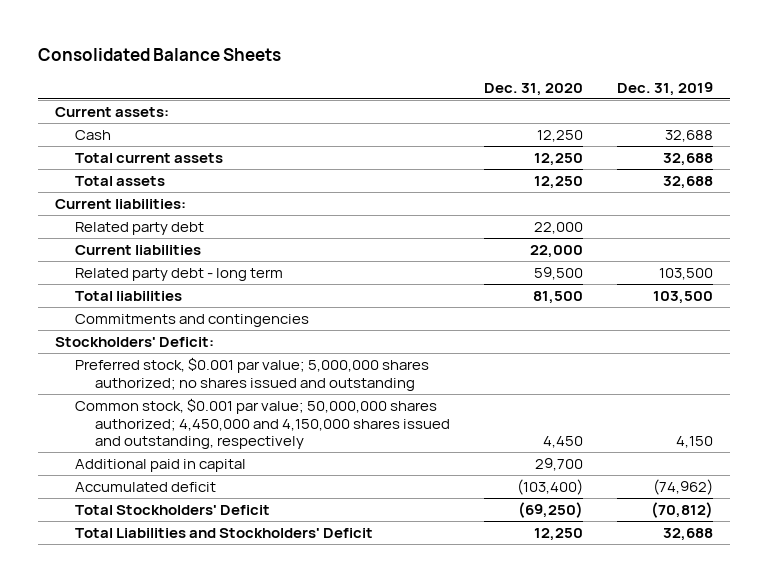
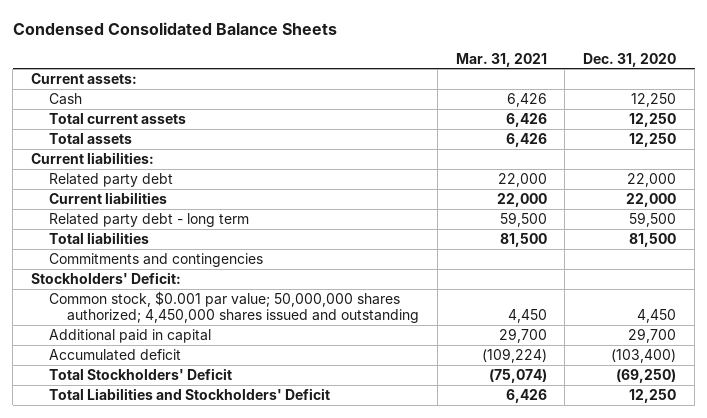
[38,48,282,62] Consolidated Balance Sheets -> [12,21,337,35] Condensed Consolidated Balance Sheets
[617,82,714,97] Dec. 31, 2019 -> none
none -> [455,52,547,67] Mar. 31, 2021
[75,356,430,391] Preferred stock, $0.001 par value; 5,000,000 shares authorized; no shares issued and outstanding -> none
[75,397,451,450] Common stock, $0.001 par value; 50,000,000 shares authorized; 4,450,000 and 4,150,000 shares issued and outstanding, respectively -> [49,291,420,324] Common stock, $0.001 par value; 50,000,000 shares authorized; 4,450,000 shares issued and outstanding

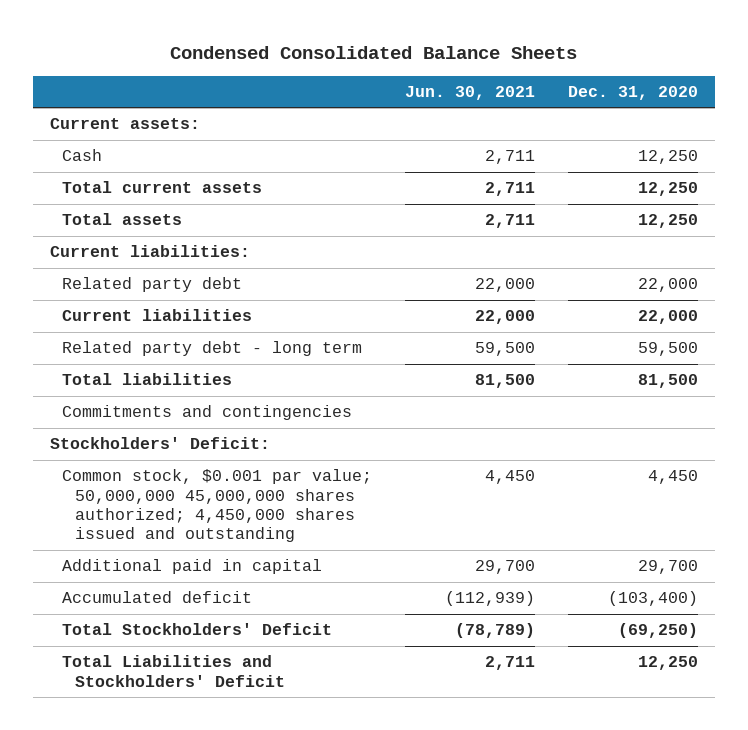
[455,52,547,67] Mar. 31, 2021 -> none
none -> [405,85,536,100] Jun. 30, 2021
[49,291,420,324] Common stock, $0.001 par value; 50,000,000 shares authorized; 4,450,000 shares issued and outstanding -> [62,469,373,543] Common stock, $0.001 par value; 50,000,000 45,000,000 shares authorized; 4,450,000 shares issued and outstanding

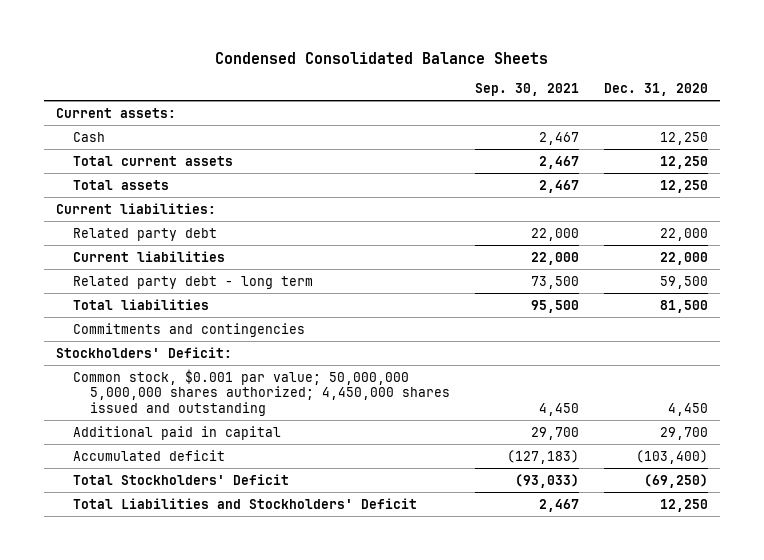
[405,85,536,100] Jun. 30, 2021 -> none
none -> [474,83,579,97] Sep. 30, 2021
[62,469,373,543] Common stock, $0.001 par value; 50,000,000 45,000,000 shares authorized; 4,450,000 shares issued and outstanding -> [73,368,451,416] Common stock, $0.001 par value; 50,000,000 5,000,000 shares authorized; 4,450,000 shares issued and outstanding

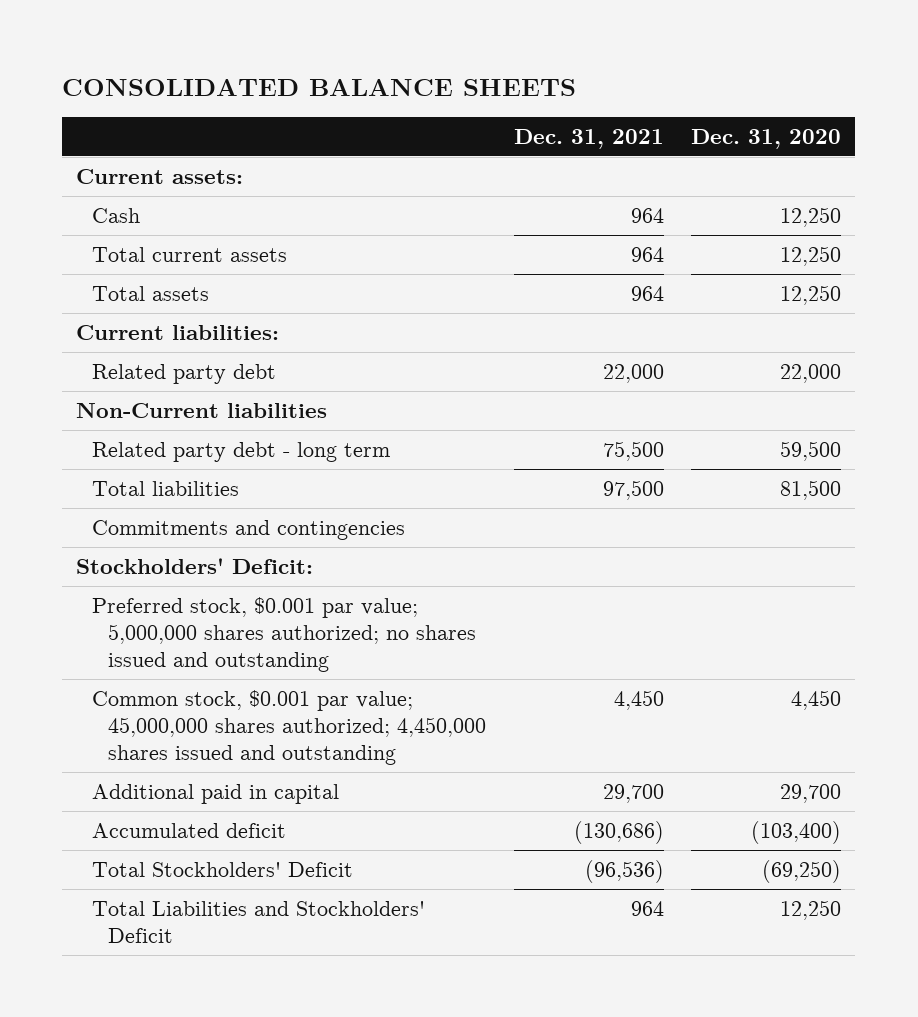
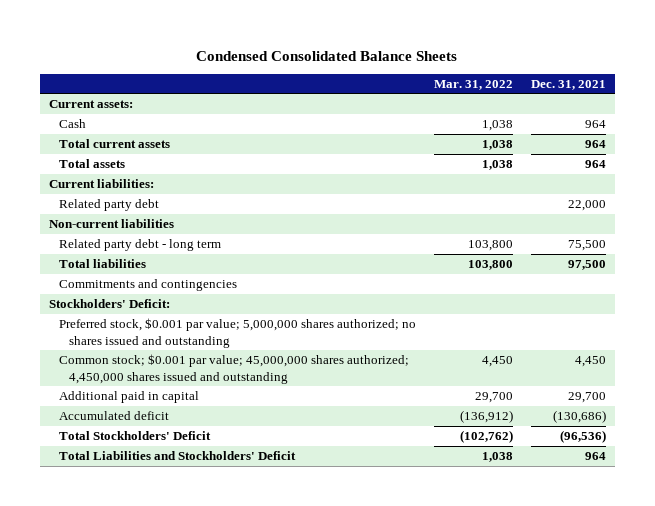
[62,78,577,96] CONSOLIDATED BALANCE SHEETS -> [196,50,458,61] Condensed Consolidated Balance Sheets
[691,128,842,149] Dec. 31, 2020 -> none
none -> [433,79,513,90] Mar. 31, 2022
[76,402,328,418] Non-Current liabilities -> [49,219,175,229] Non-current liabilities
[91,689,486,766] Common stock, $0.001 par value; 45,000,000 shares authorized; 4,450,000 shares issued and outstanding -> [59,354,410,384] Common stock; $0.001 par value; 45,000,000 shares authorized; 4,450,000 shares issued and outstanding

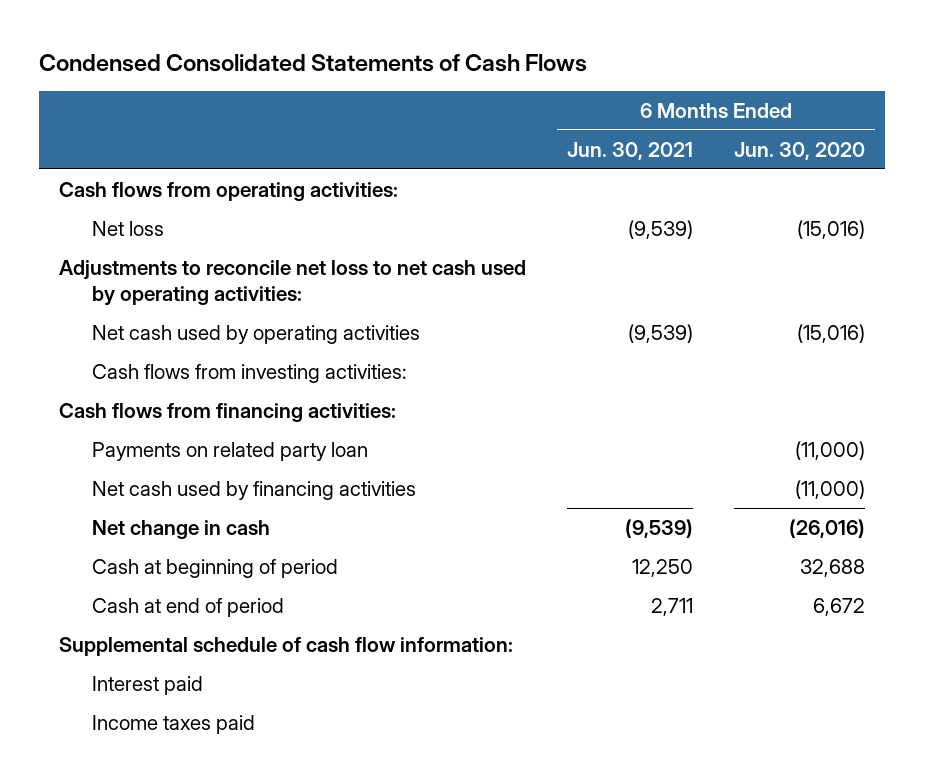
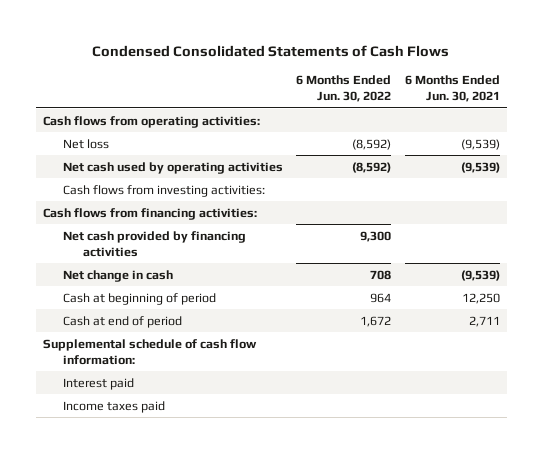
[734,141,866,160] Jun. 30, 2020 -> none
none -> [296,75,392,103] 6 Months Ended Jun. 30, 2022
[59,259,527,306] Adjustments to reconcile net loss to net cash used by operating activities: -> none
[91,441,368,461] Payments on related party loan -> none
[91,480,416,500] Net cash used by financing activities -> [63,230,247,257] Net cash provided by financing activities

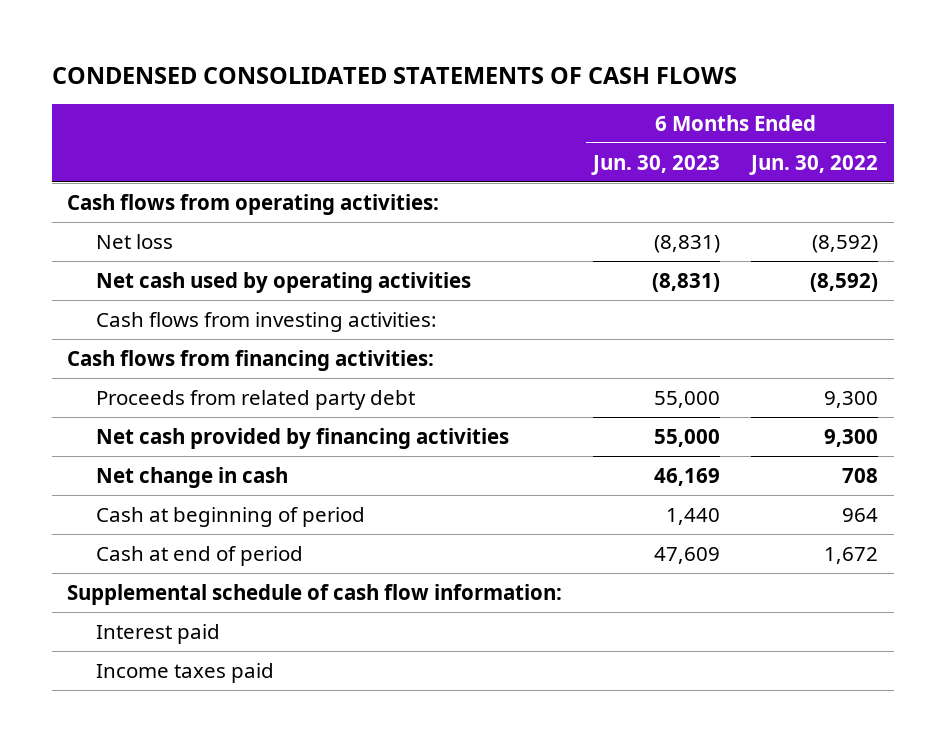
[92,44,450,57] Condensed Consolidated Statements of Cash Flows -> [52,66,738,84] CONDENSED CONSOLIDATED STATEMENTS OF CASH FLOWS
[404,75,500,103] 6 Months Ended Jun. 30, 2021 -> none
none -> [591,154,721,175] Jun. 30, 2023
none -> [95,389,415,410] Proceeds from related party debt

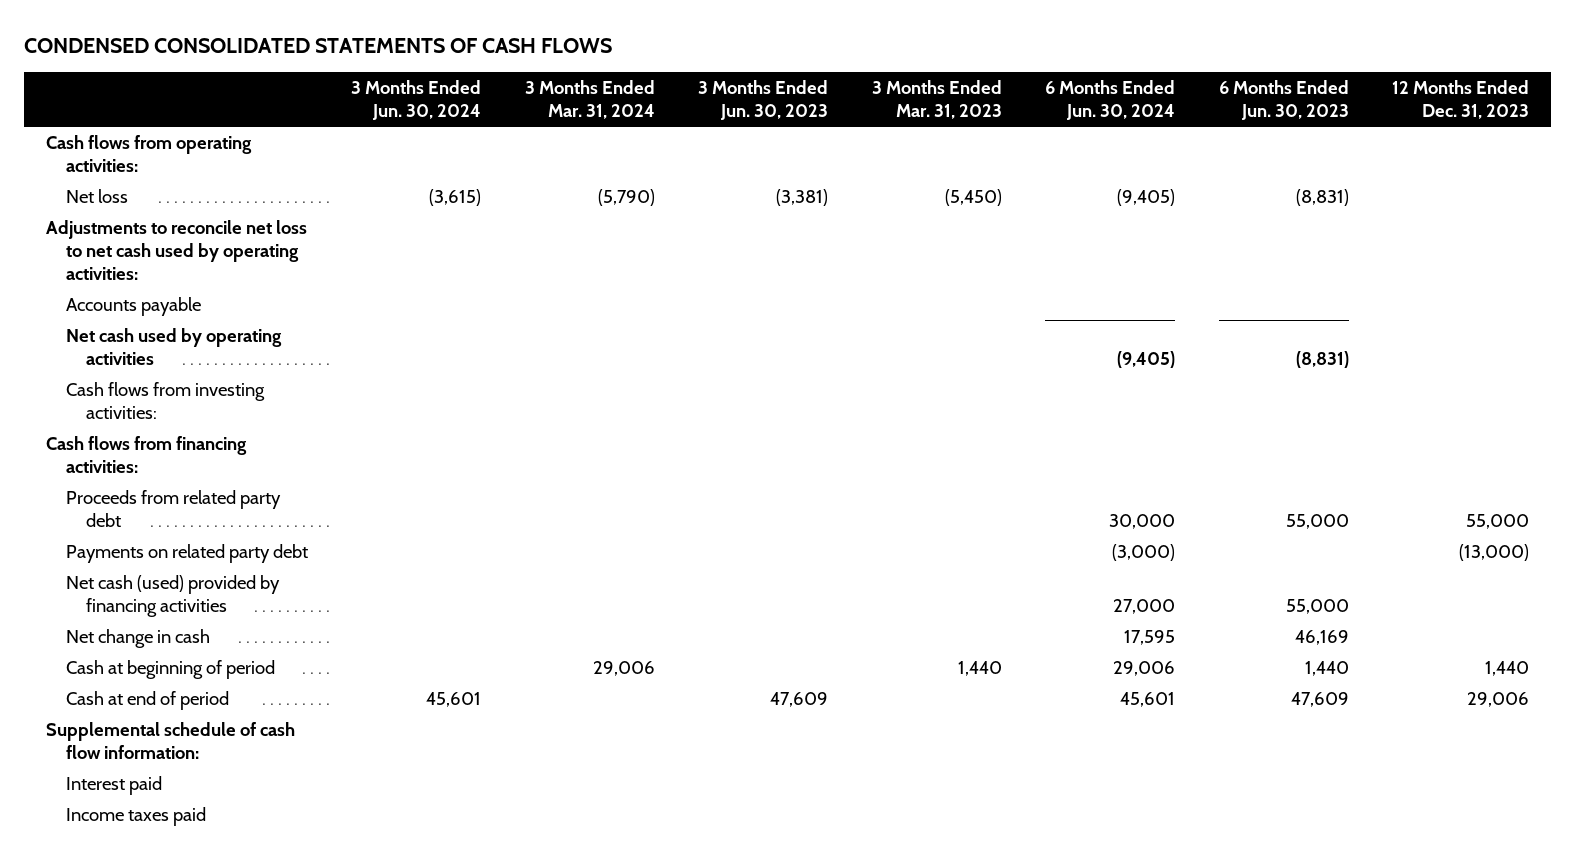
[749,154,879,175] Jun. 30, 2022 -> none
none -> [351,80,482,121] 3 Months Ended Jun. 30, 2024
none -> [524,80,655,120] 3 Months Ended Mar. 31, 2024
none -> [698,80,829,121] 3 Months Ended Jun. 30, 2023
none -> [871,80,1002,120] 3 Months Ended Mar. 31, 2023
none -> [1045,80,1176,121] 6 Months Ended Jun. 30, 2024
none -> [1392,80,1530,120] 12 Months Ended Dec. 31, 2023
none -> [45,220,307,281] Adjustments to reconcile net loss to net cash used by operating activities:
none -> [65,297,201,317] Accounts payable
none -> [65,544,308,564] Payments on related party debt
[95,427,509,449] Net cash provided by financing activities -> [65,575,280,618] Net cash (used) provided by financing activities

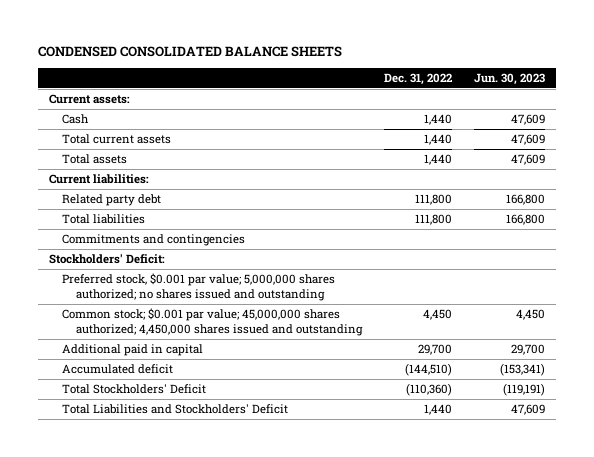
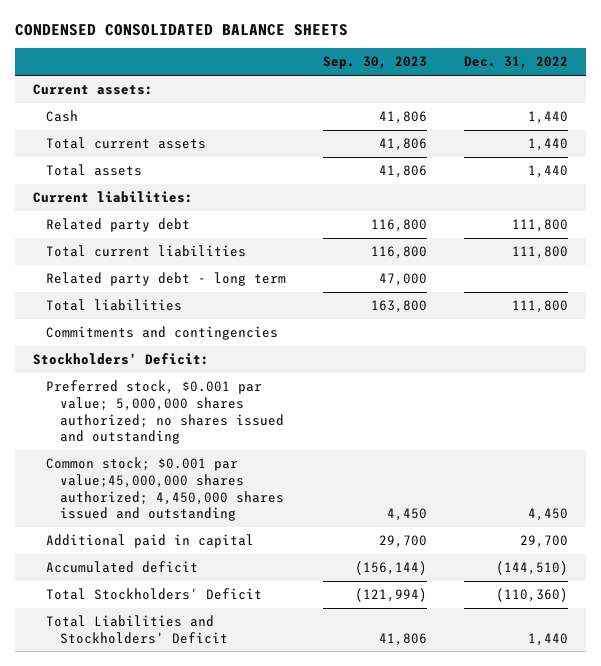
[473,72,545,85] Jun. 30, 2023 -> none
none -> [322,56,427,70] Sep. 30, 2023
none -> [46,244,247,257] Total current liabilities
none -> [46,271,287,286] Related party debt - long term
[62,308,363,336] Common stock; $0.001 par value; 45,000,000 shares authorized; 4,450,000 shares issued and outstanding -> [46,456,284,522] Common stock; $0.001 par value;45,000,000 shares authorized; 4,450,000 shares issued and outstanding

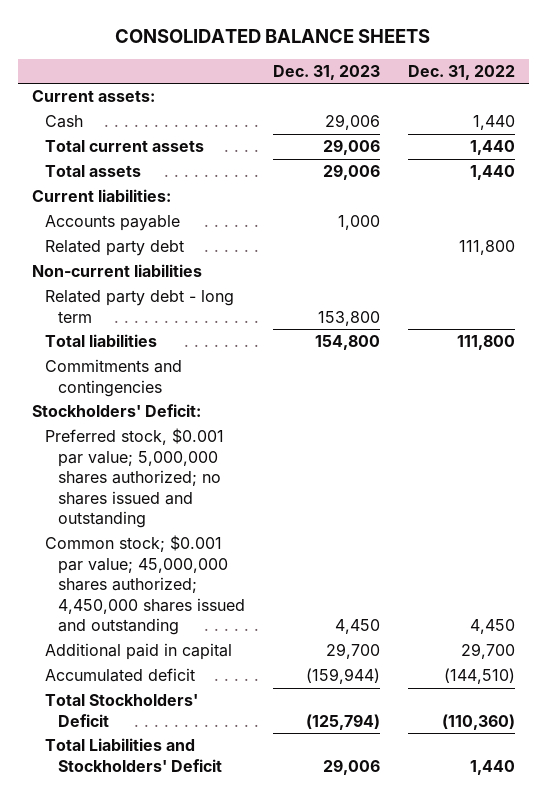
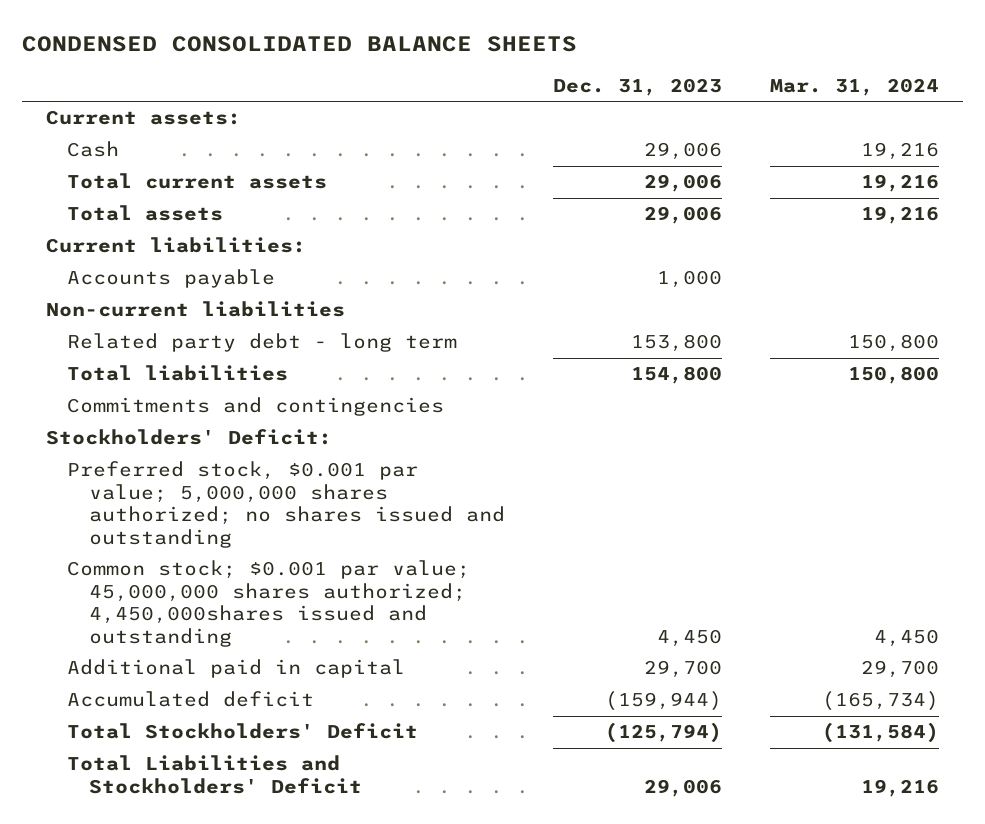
[115,28,431,43] CONSOLIDATED BALANCE SHEETS -> [22,35,578,52] CONDENSED CONSOLIDATED BALANCE SHEETS
[408,64,516,80] Dec. 31, 2022 -> none
none -> [769,77,939,96] Mar. 31, 2024
[44,240,184,257] Related party debt -> none
[44,535,246,635] Common stock; $0.001 par value; 45,000,000 shares authorized; 4,450,000 shares issued and outstanding -> [67,560,471,647] Common stock; $0.001 par value; 45,000,000 shares authorized; 4,450,000shares issued and outstanding

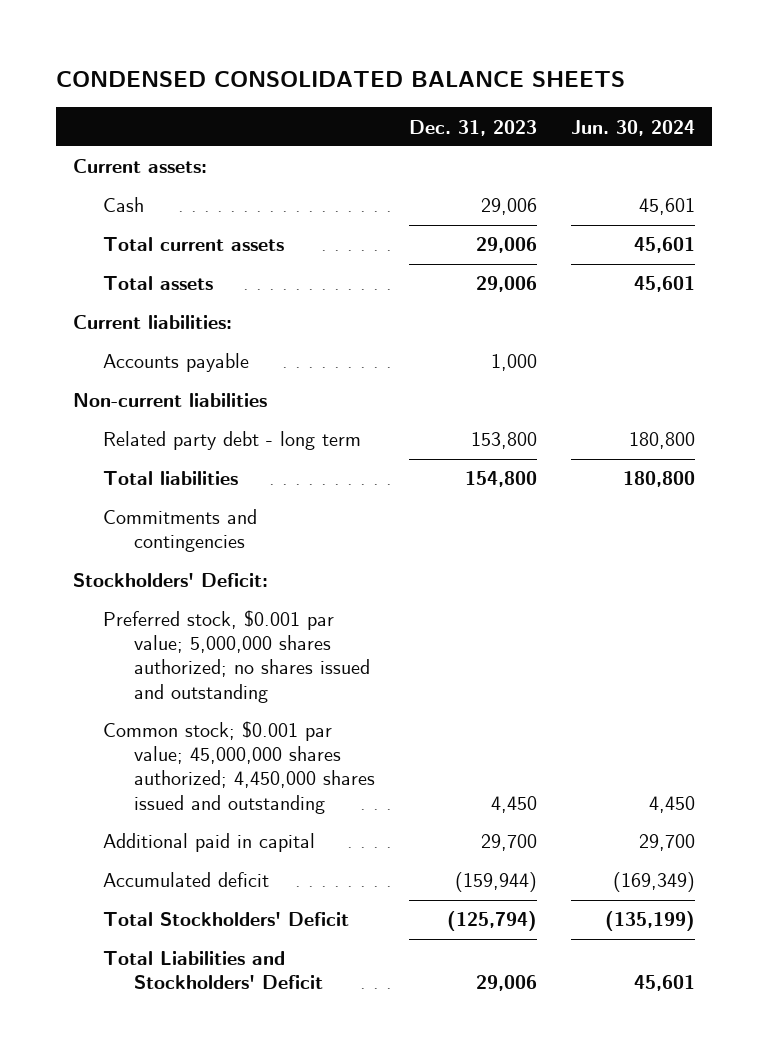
[769,77,939,96] Mar. 31, 2024 -> none
none -> [570,119,695,136] Jun. 30, 2024
[67,560,471,647] Common stock; $0.001 par value; 45,000,000 shares authorized; 4,450,000shares issued and outstanding -> [103,721,376,814] Common stock; $0.001 par value; 45,000,000 shares authorized; 4,450,000 shares issued and outstanding

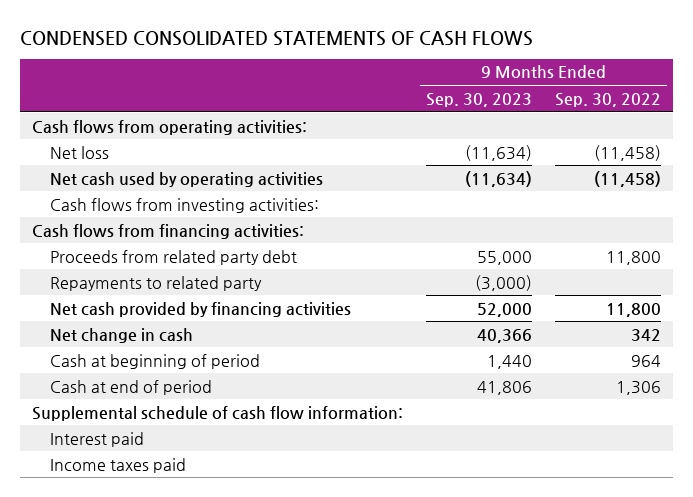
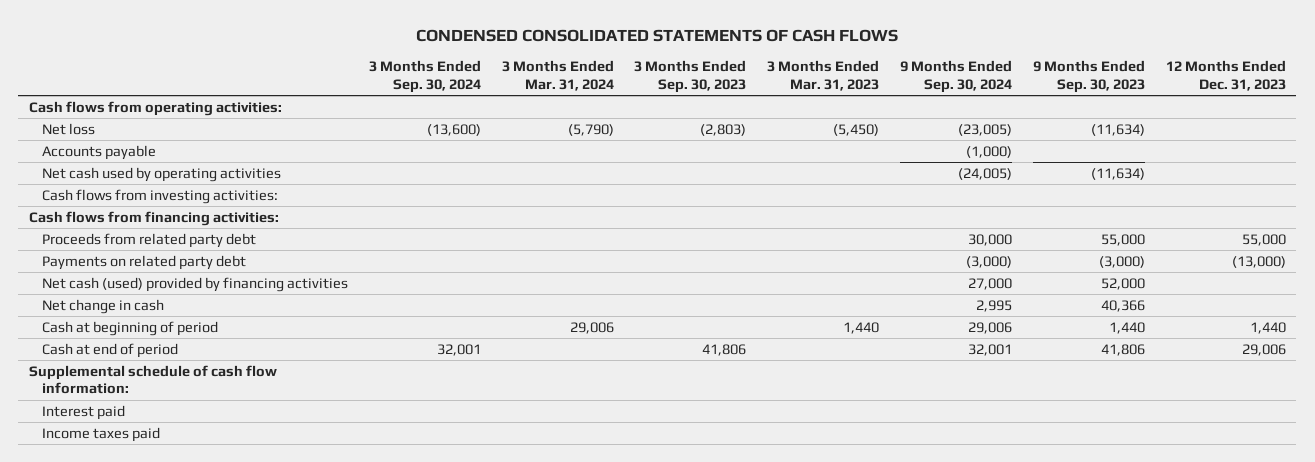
[555,92,662,107] Sep. 30, 2022 -> none
none -> [368,60,481,94] 3 Months Ended Sep. 30, 2024
none -> [501,60,614,92] 3 Months Ended Mar. 31, 2024
none -> [634,60,747,94] 3 Months Ended Sep. 30, 2023
none -> [767,60,880,92] 3 Months Ended Mar. 31, 2023
none -> [900,60,1013,94] 9 Months Ended Sep. 30, 2024
none -> [1165,60,1286,92] 12 Months Ended Dec. 31, 2023
none -> [41,144,156,160] Accounts payable
[50,275,263,291] Repayments to related party -> [41,254,246,270] Payments on related party debt
[50,301,352,317] Net cash provided by financing activities -> [41,276,348,292] Net cash (used) provided by financing activities

